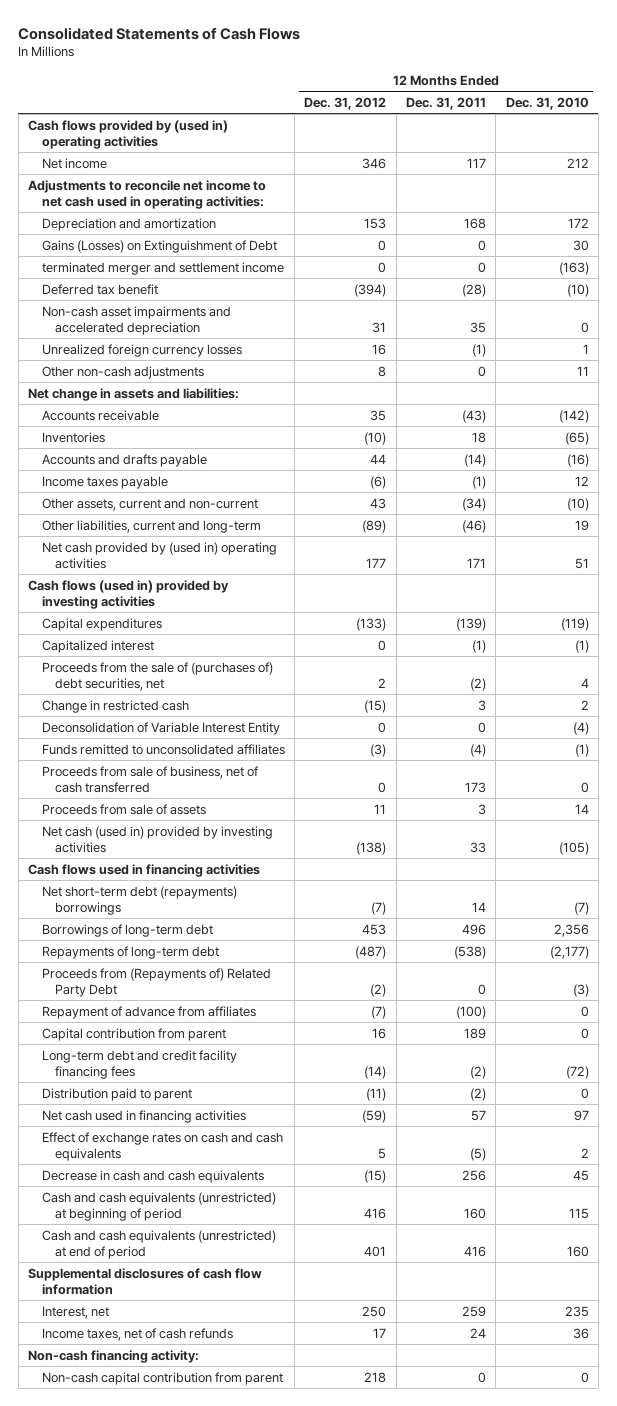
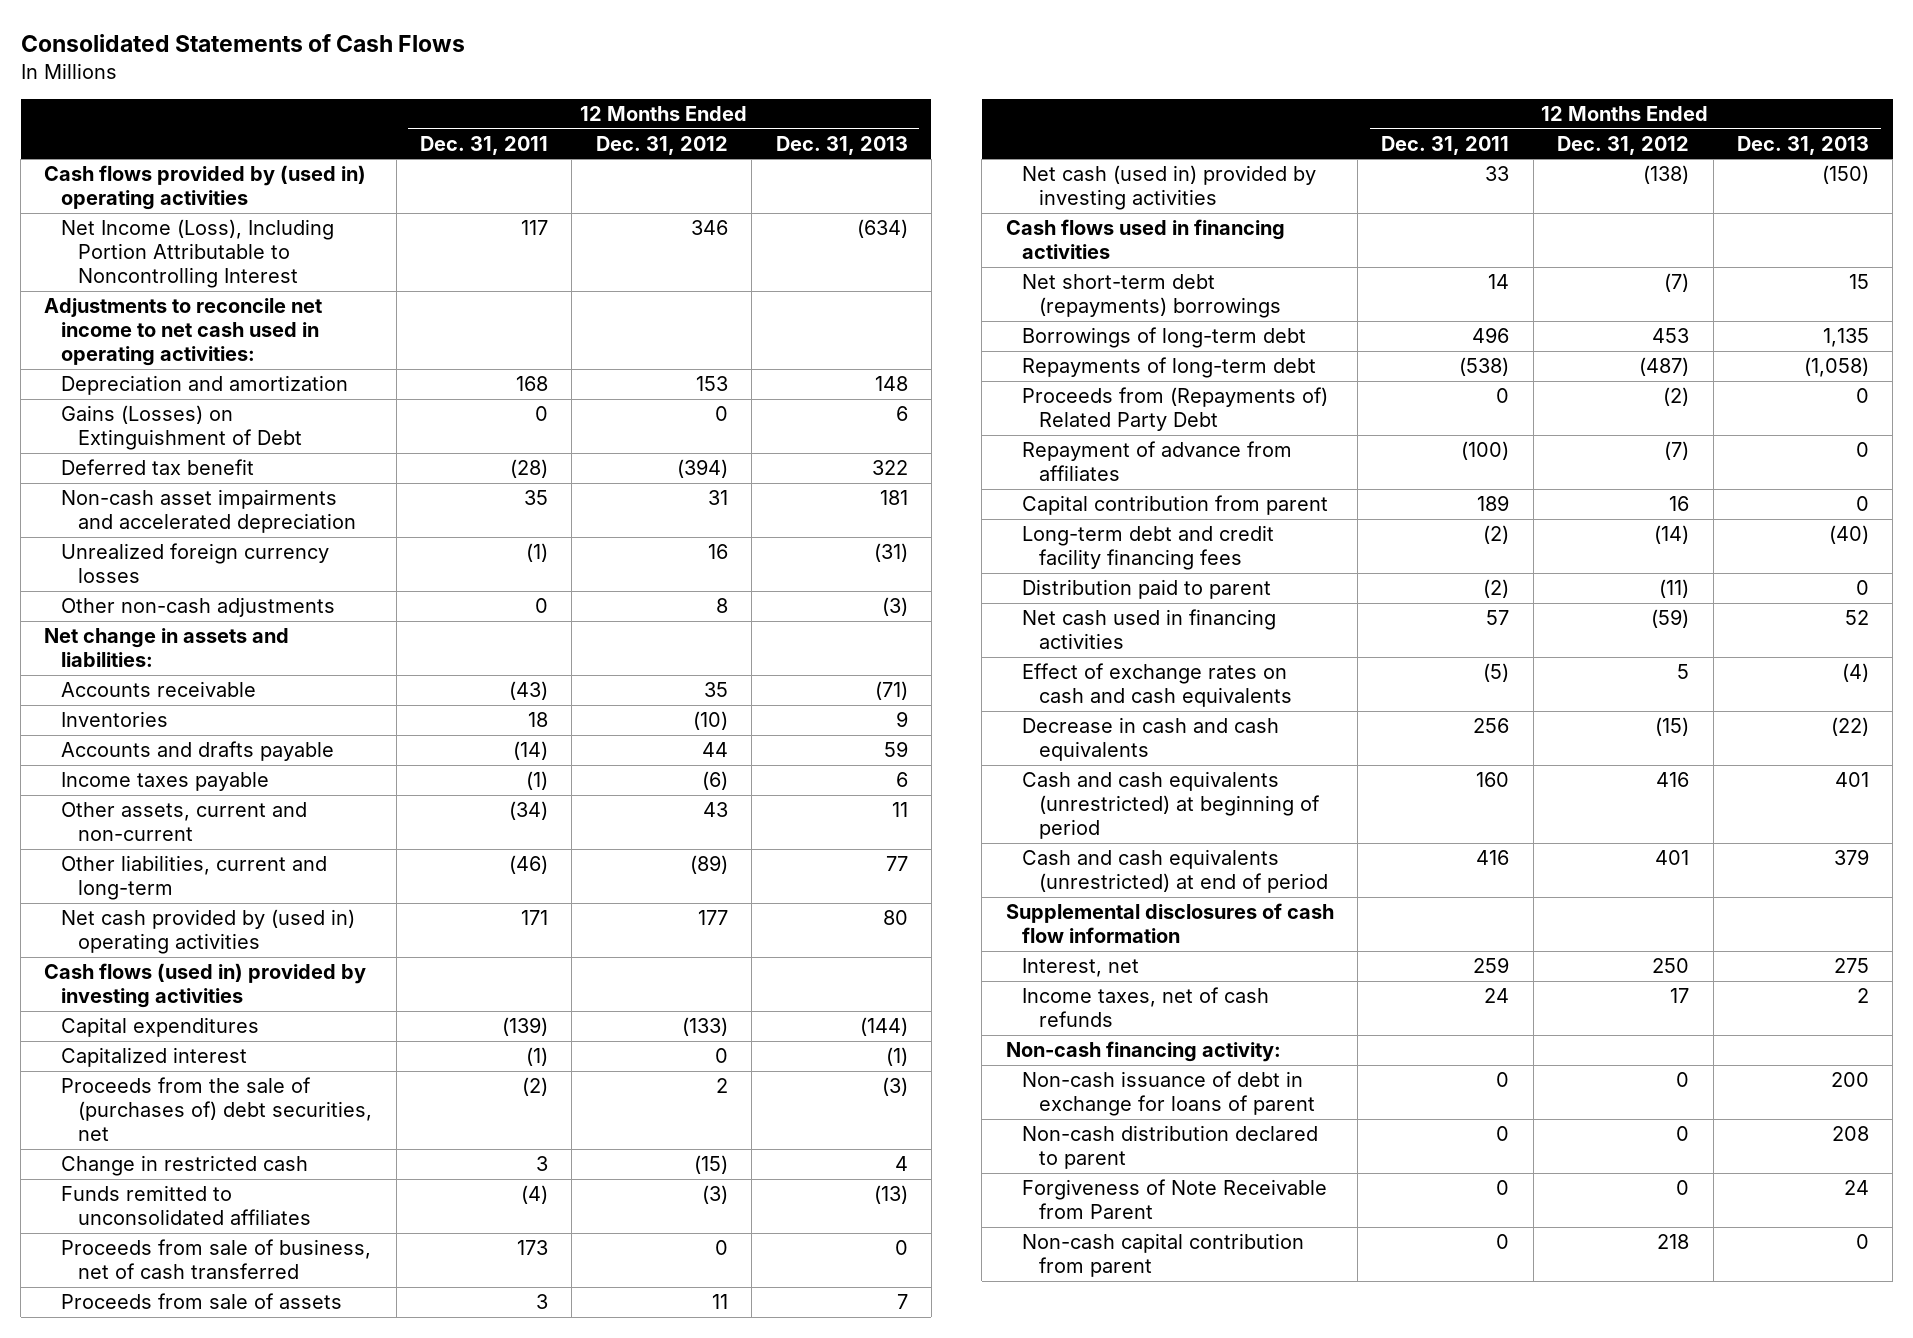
[505,96,589,110] Dec. 31, 2010 -> none
none -> [775,136,908,156] Dec. 31, 2013
[41,157,107,169] Net income -> [61,219,335,289] Net Income (Loss), Including Portion Attributable to Noncontrolling Interest
[41,261,284,275] terminated merger and settlement income -> none
[41,721,280,735] Deconsolidation of Variable Interest Entity -> none
none -> [1022,1071,1316,1117] Non-cash issuance of debt in exchange for loans of parent
none -> [1022,1125,1319,1170] Non-cash distribution declared to parent
none -> [1022,1179,1328,1220] Forgiveness of Note Receivable from Parent

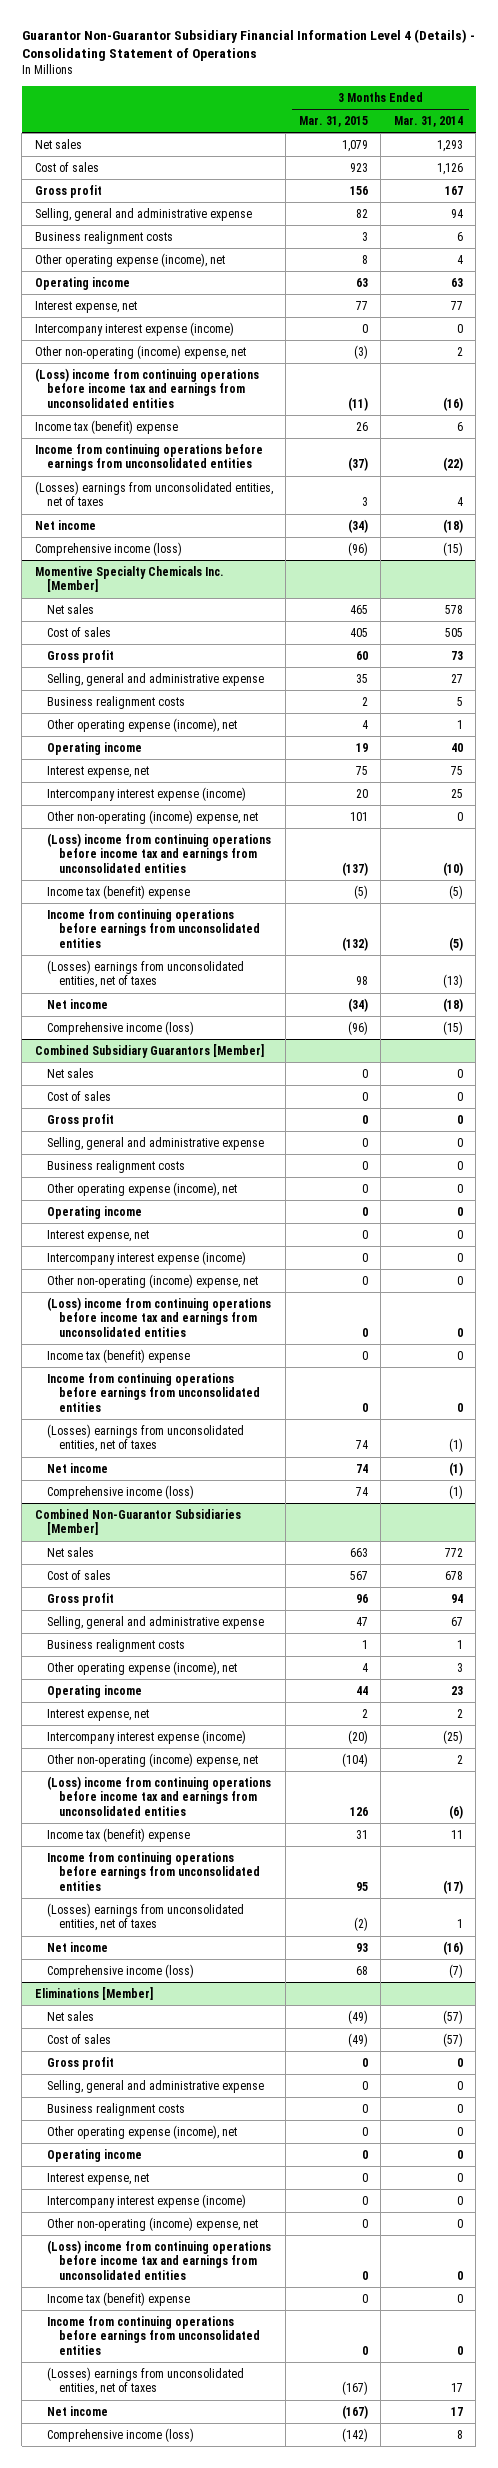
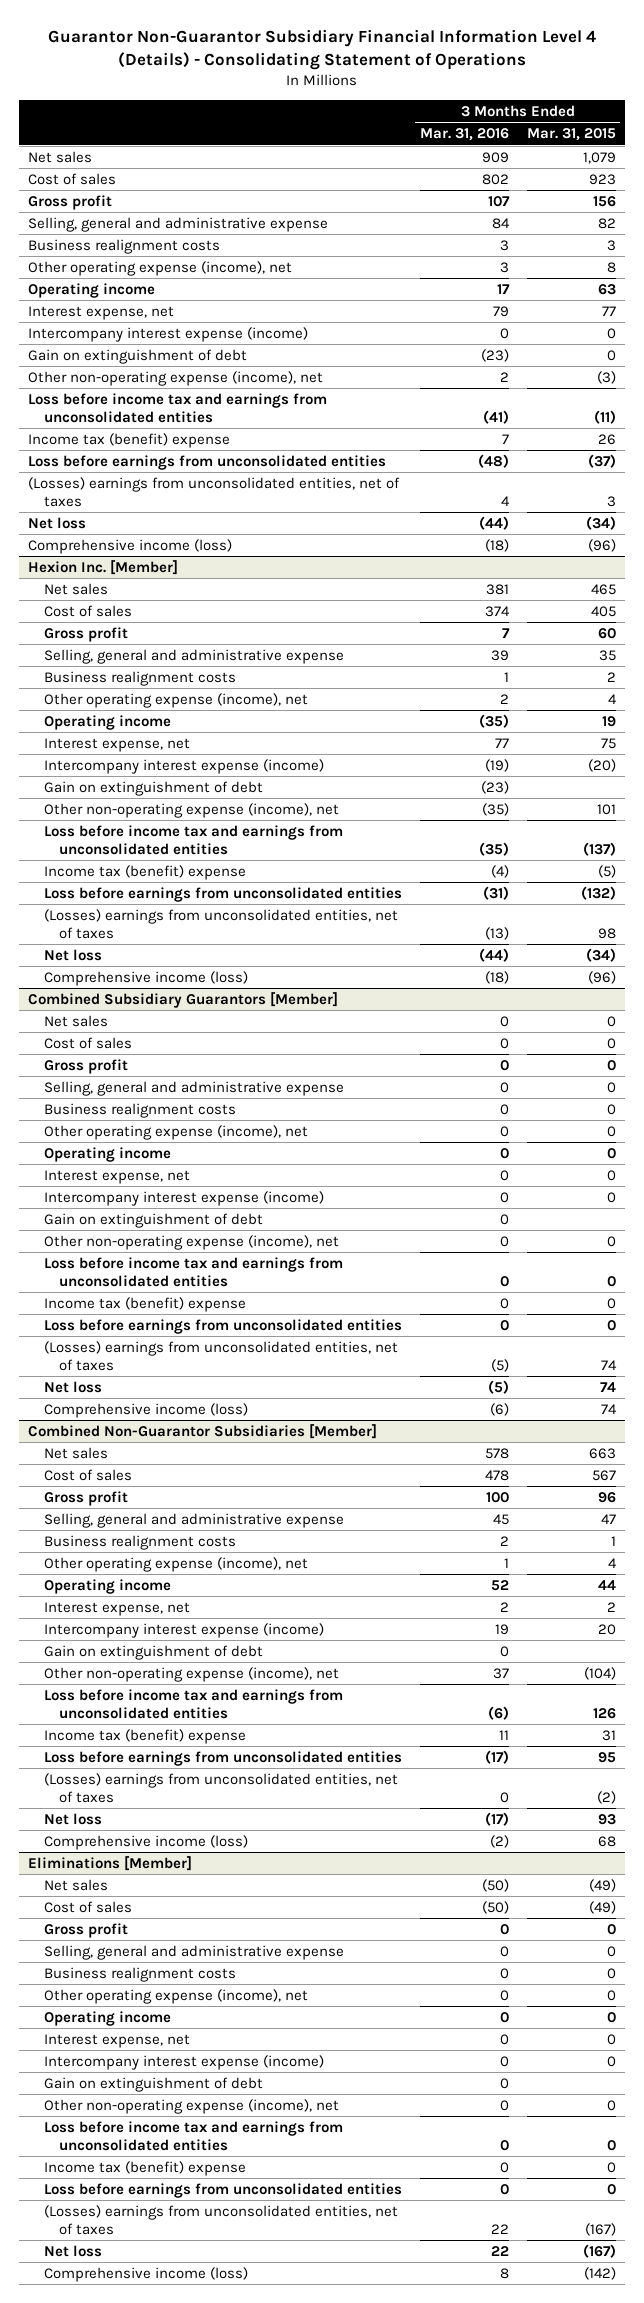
[393,115,463,127] Mar. 31, 2014 -> none
none -> [419,128,509,142] Mar. 31, 2016
none -> [27,348,247,364] Gain on extinguishment of debt
[34,344,246,359] Other non-operating (income) expense, net -> [27,370,323,386] Other non-operating expense (income), net
[34,367,259,408] (Loss) income from continuing operations before income tax and earnings from unconsolidated entities -> [27,392,327,423] Loss before income tax and earnings from unconsolidated entities
[34,443,263,472] Income from continuing operations before earnings from unconsolidated entities -> [27,454,386,470] Loss before earnings from unconsolidated entities
[34,519,96,530] Net income -> [27,516,86,529] Net loss
[34,565,224,593] Momentive Specialty Chemicals Inc. [Member] -> [27,559,178,575] Hexion Inc. [Member]
[355,788,368,798] 20 -> [587,758,616,772] (20)
none -> [43,780,263,796] Gain on extinguishment of debt
[46,809,258,824] Other non-operating (income) expense, net -> [43,802,339,818] Other non-operating expense (income), net
[46,832,271,873] (Loss) income from continuing operations before income tax and earnings from unconsolidated entities -> [43,824,343,855] Loss before income tax and earnings from unconsolidated entities
[46,908,260,948] Income from continuing operations before earnings from unconsolidated entities -> [43,886,402,902] Loss before earnings from unconsolidated entities
[46,998,108,1009] Net income -> [43,948,102,961] Net loss
none -> [43,1212,263,1228] Gain on extinguishment of debt
[46,1273,258,1288] Other non-operating (income) expense, net -> [43,1234,339,1250] Other non-operating expense (income), net
[46,1296,271,1337] (Loss) income from continuing operations before income tax and earnings from unconsolidated entities -> [43,1256,343,1287] Loss before income tax and earnings from unconsolidated entities
[46,1372,260,1412] Income from continuing operations before earnings from unconsolidated entities -> [43,1318,402,1334] Loss before earnings from unconsolidated entities
[46,1462,108,1473] Net income -> [43,1380,102,1393] Net loss
[347,1729,368,1744] (20) -> [597,1623,616,1635] 20
none -> [43,1644,263,1660] Gain on extinguishment of debt
[46,1752,258,1767] Other non-operating (income) expense, net -> [43,1666,339,1682] Other non-operating expense (income), net
[46,1775,271,1816] (Loss) income from continuing operations before income tax and earnings from unconsolidated entities -> [43,1688,343,1719] Loss before income tax and earnings from unconsolidated entities
[46,1851,260,1891] Income from continuing operations before earnings from unconsolidated entities -> [43,1750,402,1766] Loss before earnings from unconsolidated entities
[46,1941,108,1952] Net income -> [43,1812,102,1825] Net loss
none -> [43,2076,263,2092] Gain on extinguishment of debt
[46,2216,258,2231] Other non-operating (income) expense, net -> [43,2098,339,2114] Other non-operating expense (income), net
[46,2239,271,2280] (Loss) income from continuing operations before income tax and earnings from unconsolidated entities -> [43,2120,343,2151] Loss before income tax and earnings from unconsolidated entities
[46,2315,260,2355] Income from continuing operations before earnings from unconsolidated entities -> [43,2182,402,2198] Loss before earnings from unconsolidated entities
[46,2405,108,2416] Net income -> [43,2244,102,2257] Net loss

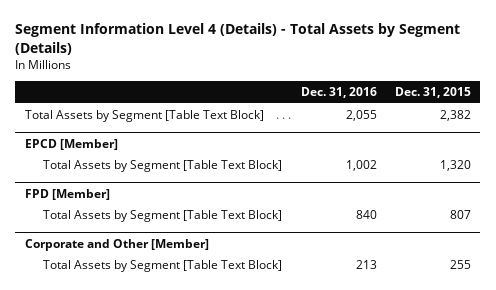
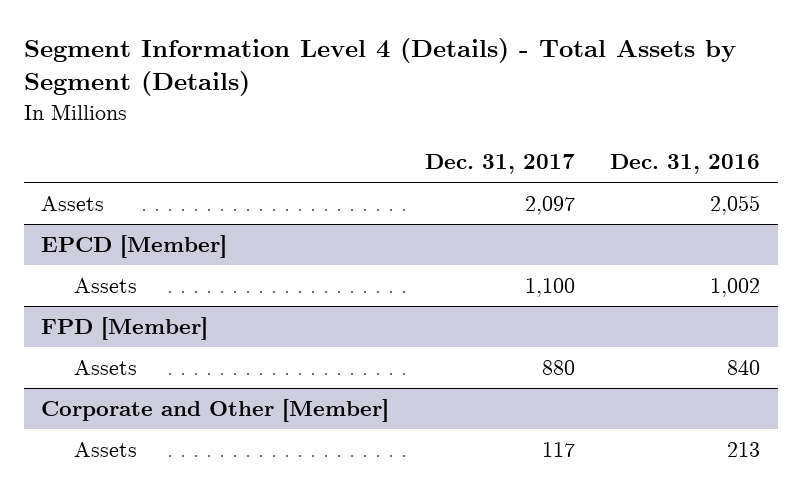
[395,87,472,99] Dec. 31, 2015 -> none
none -> [424,154,575,175] Dec. 31, 2017
[24,110,264,123] Total Assets by Segment [Table Text Block] -> [41,195,105,211] Assets
[43,160,283,173] Total Assets by Segment [Table Text Block] -> [73,277,137,293] Assets
[43,210,283,223] Total Assets by Segment [Table Text Block] -> [73,359,137,375] Assets
[43,260,283,273] Total Assets by Segment [Table Text Block] -> [73,441,137,457] Assets

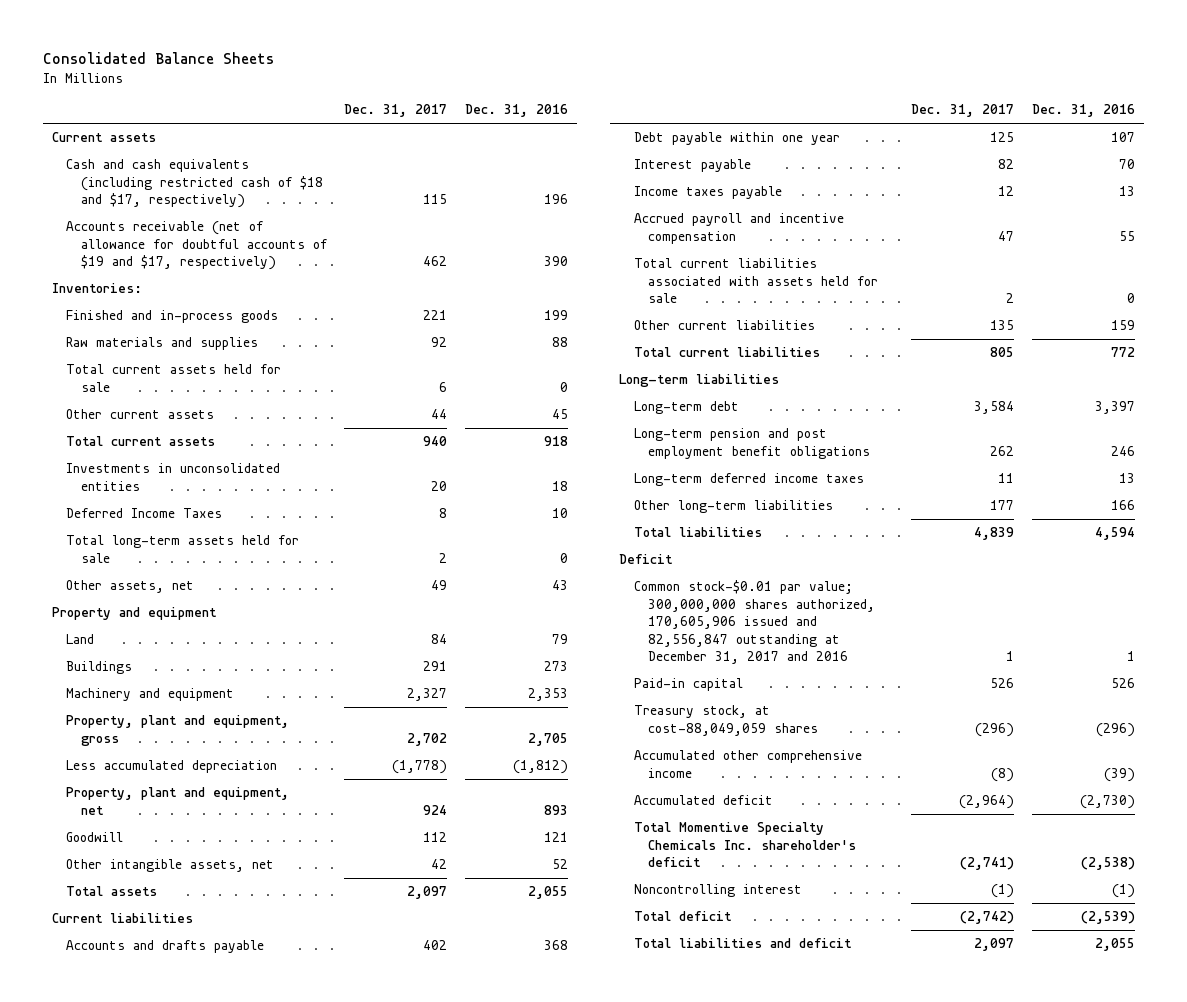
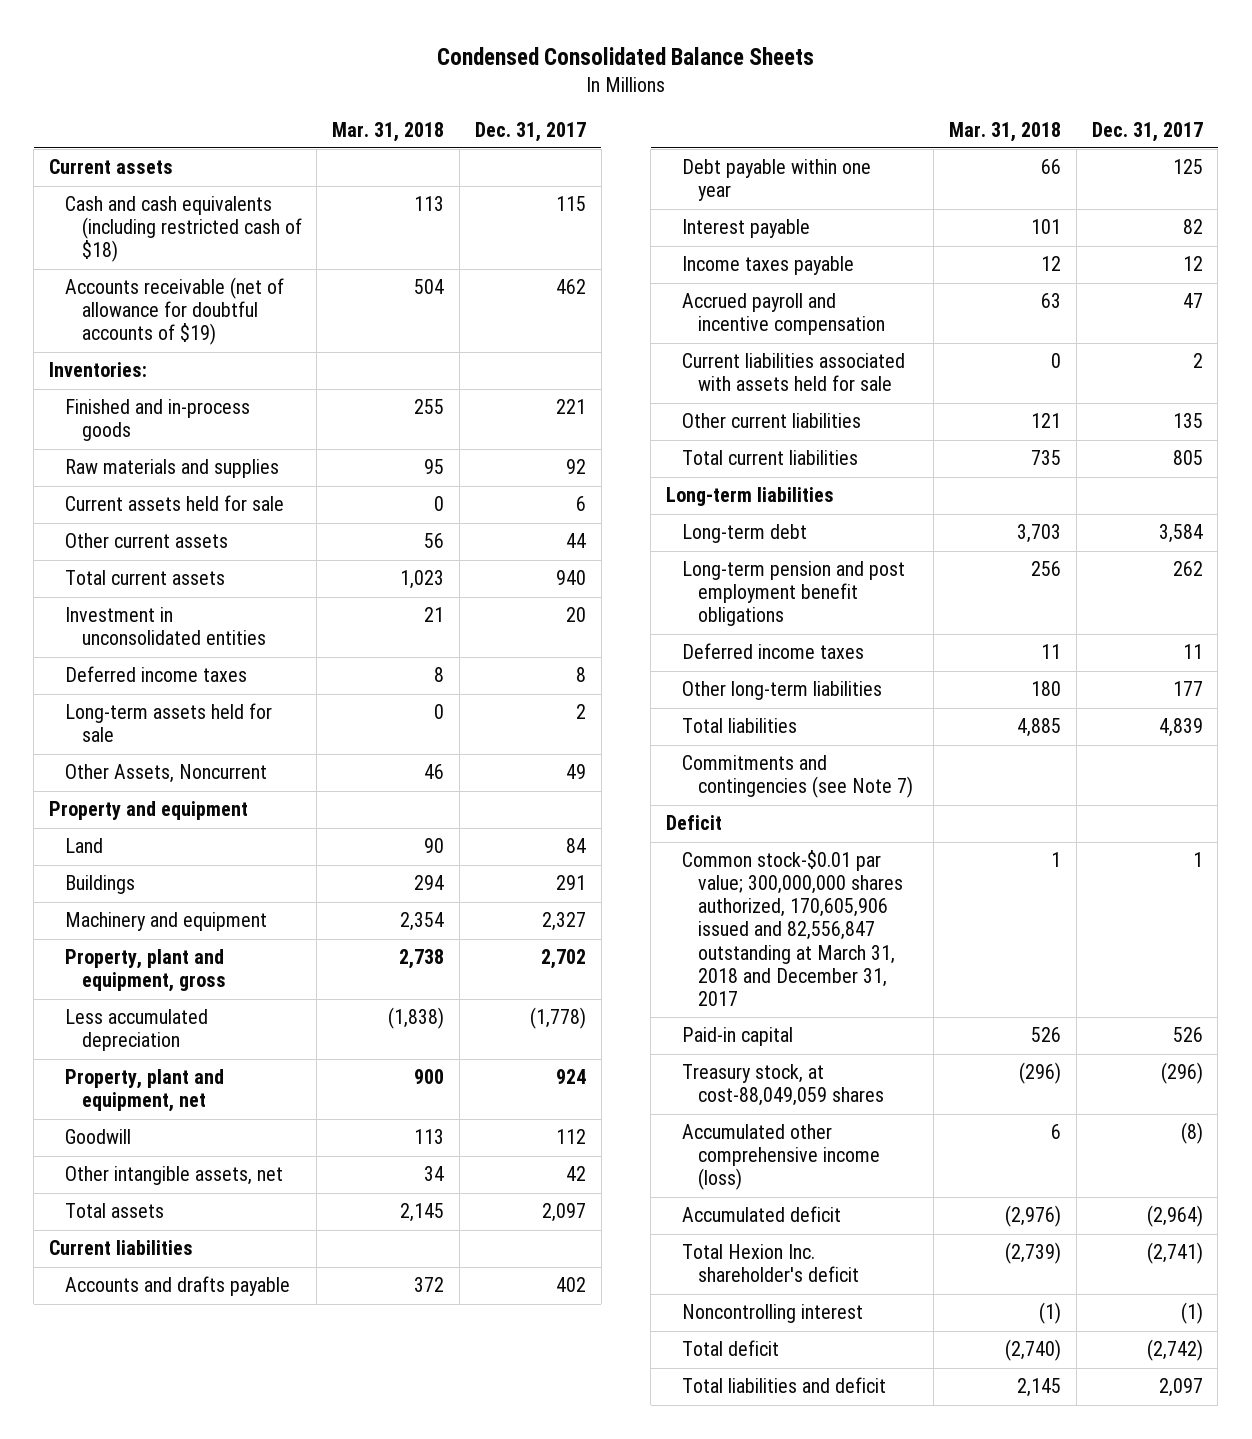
[43,52,275,65] Consolidated Balance Sheets -> [436,46,814,65] Condensed Consolidated Balance Sheets
[464,104,568,118] Dec. 31, 2016 -> none
none -> [332,121,445,142] Mar. 31, 2018
[66,159,323,209] Cash and cash equivalents (including restricted cash of $18 and $17, respectively) -> [65,196,302,263] Cash and cash equivalents (including restricted cash of $18)
[66,221,327,271] Accounts receivable (net of allowance for doubtful accounts of $19 and $17, respectively) -> [65,277,285,346] Accounts receivable (net of allowance for doubtful accounts of $19)
[66,364,282,392] Total current assets held for sale -> [65,495,285,512] Current assets held for sale
[66,463,281,491] Investments in unconsolidated entities -> [65,607,266,646] Investment in unconsolidated entities
[66,508,223,519] Deferred Income Taxes -> [65,666,248,683] Deferred income taxes
[66,535,300,563] Total long-term assets held for sale -> [65,703,273,743] Long-term assets held for sale
[66,580,195,594] Other assets, net -> [65,764,268,784] Other Assets, Noncurrent
[633,258,879,304] Total current liabilities associated with assets held for sale -> [682,353,906,392] Current liabilities associated with assets held for sale
[633,473,864,487] Long-term deferred income taxes -> [682,643,865,660] Deferred income taxes
none -> [682,755,914,799] Commitments and contingencies (see Note 7)
[633,580,876,665] Common stock-$0.01 par value; 300,000,000 shares authorized, 170,605,906 issued and 82,556,847 outstanding at December 31, 2017 and 2016 -> [682,850,904,1006] Common stock-$0.01 par value; 300,000,000 shares authorized, 170,605,906 issued and 82,556,847 outstanding at March 31, 2018 and December 31, 2017
[633,750,862,778] Accumulated other comprehensive income -> [682,1124,881,1191] Accumulated other comprehensive income (loss)
[633,822,857,868] Total Momentive Specialty Chemicals Inc. shareholder's deficit -> [682,1244,860,1283] Total Hexion Inc. shareholder's deficit

